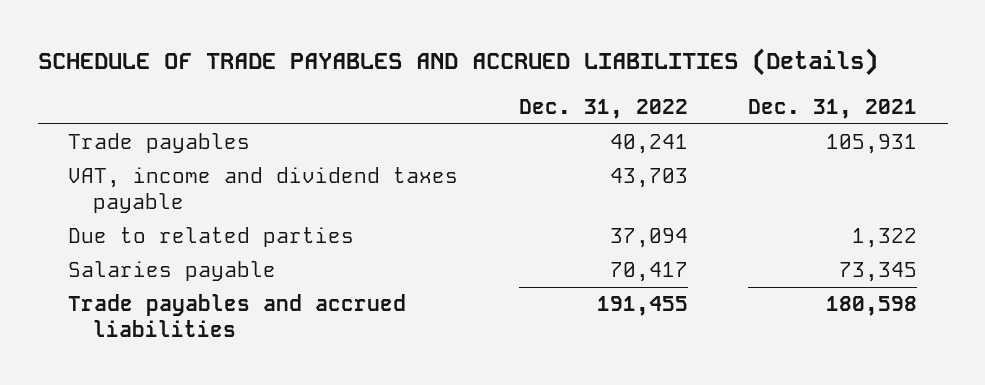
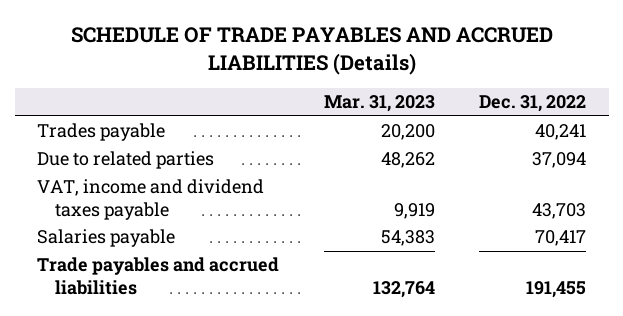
[748,98,918,119] Dec. 31, 2021 -> none
none -> [323,94,435,112] Mar. 31, 2023
[67,133,250,154] Trade payables -> [36,123,165,142] Trades payable
[67,167,458,214] VAT, income and dividend taxes payable -> [36,179,264,220] VAT, income and dividend taxes payable

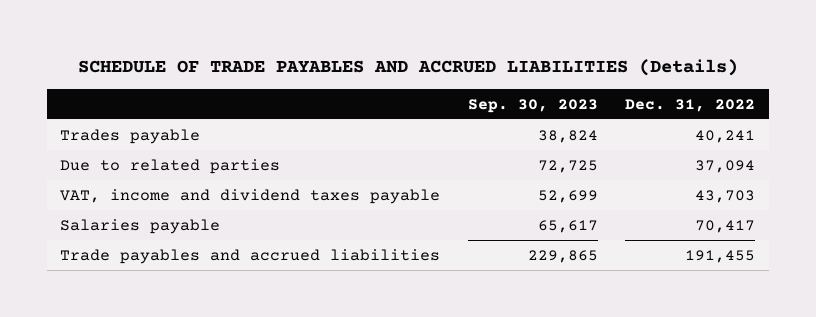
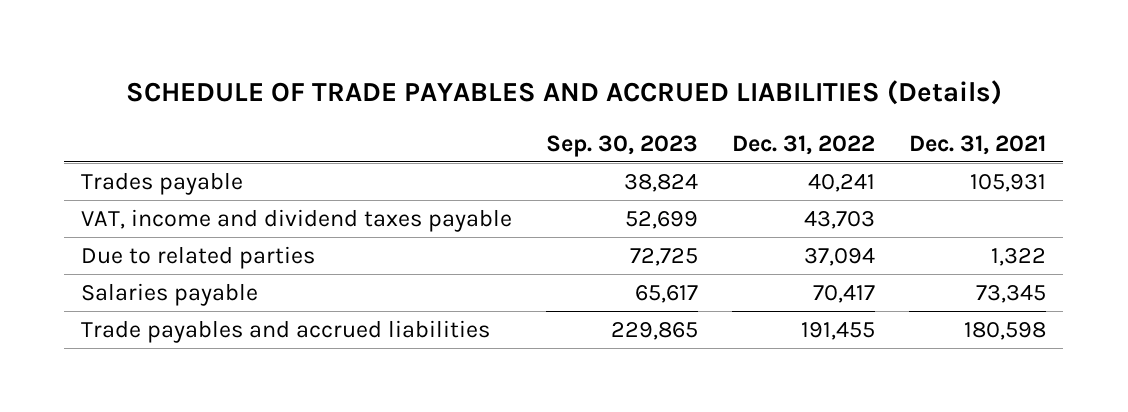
none -> [909,134,1047,155] Dec. 31, 2021
[60,158,281,174] Due to related parties -> [81,246,316,270] Due to related parties

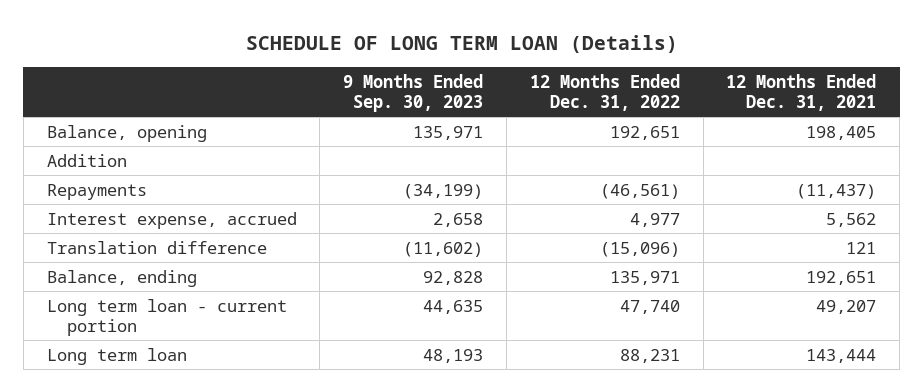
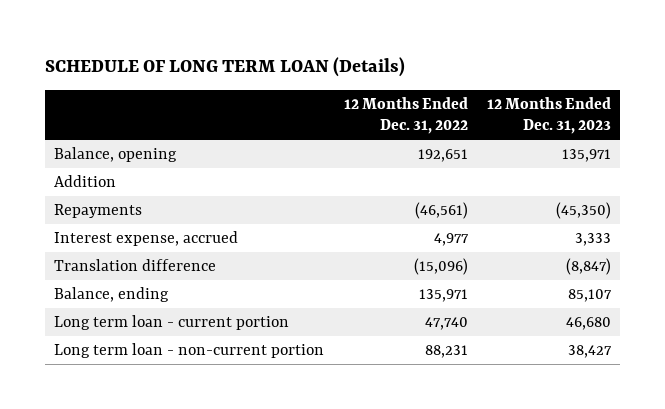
[343,73,484,113] 9 Months Ended Sep. 30, 2023 -> none
[726,73,877,112] 12 Months Ended Dec. 31, 2021 -> none
none -> [486,97,611,135] 12 Months Ended Dec. 31, 2023
[46,347,187,365] Long term loan -> [54,343,325,359] Long term loan - non-current portion

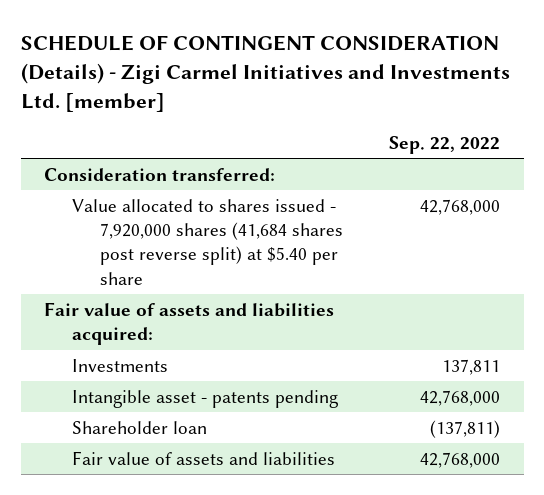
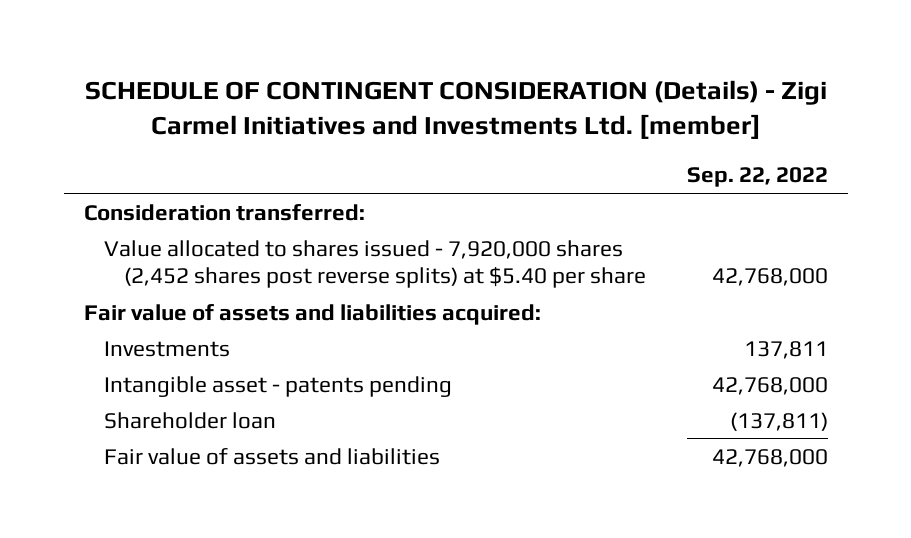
[71,198,343,285] Value allocated to shares issued - 7,920,000 shares (41,684 shares post reverse split) at $5.40 per share -> [104,239,647,288] Value allocated to shares issued - 7,920,000 shares (2,452 shares post reverse splits) at $5.40 per share

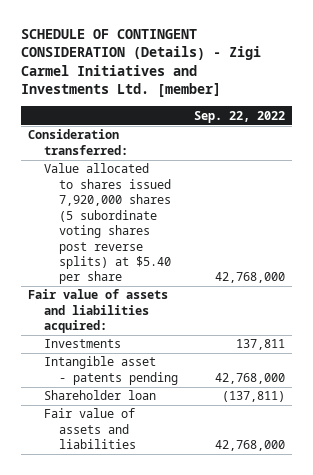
[104,239,647,288] Value allocated to shares issued - 7,920,000 shares (2,452 shares post reverse splits) at $5.40 per share -> [43,163,172,285] Value allocated to shares issued 7,920,000 shares (5 subordinate voting shares post reverse splits) at $5.40 per share

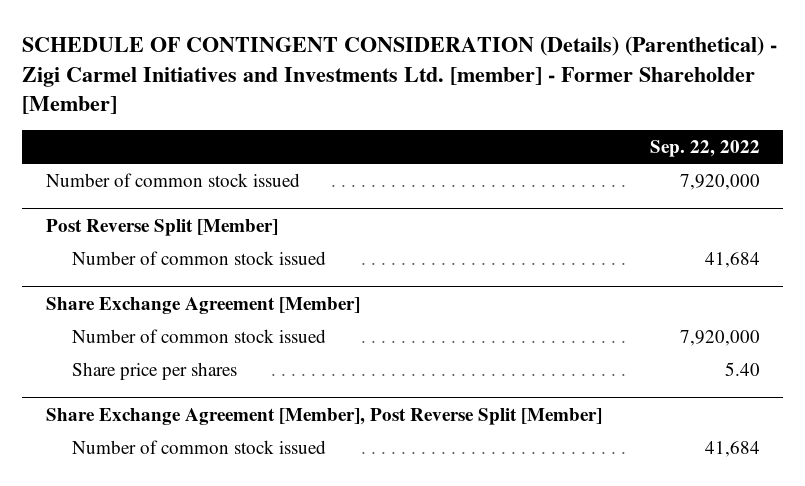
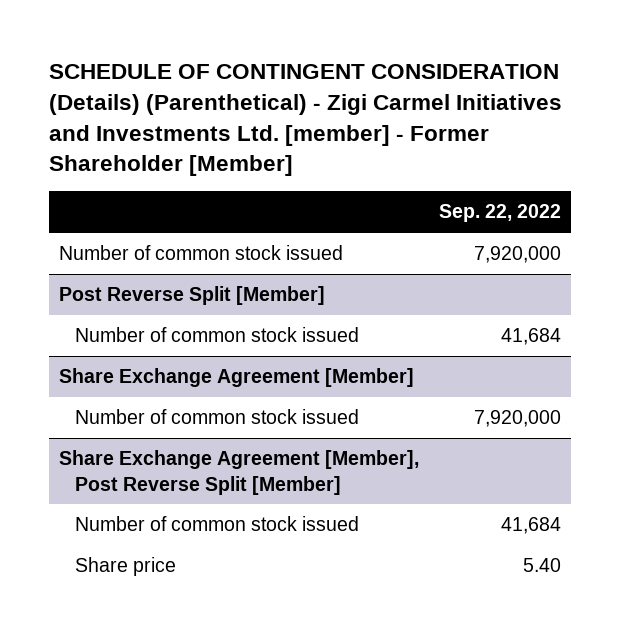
[71,361,237,380] Share price per shares -> none
none -> [75,557,177,577] Share price

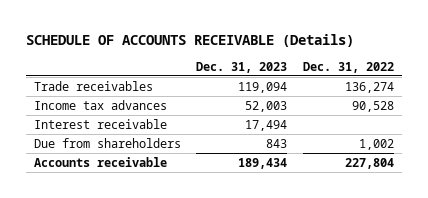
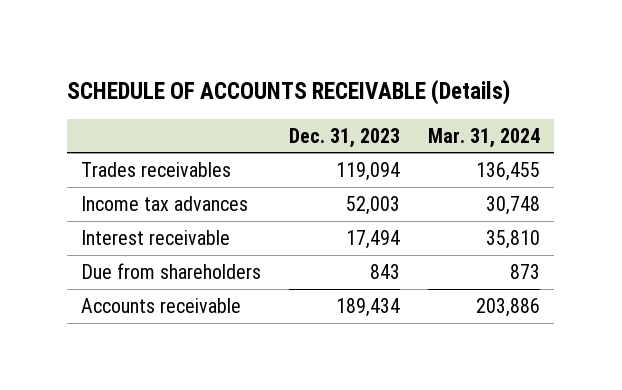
[303,61,395,73] Dec. 31, 2022 -> none
none -> [428,127,541,148] Mar. 31, 2024
[33,80,153,91] Trade receivables -> [81,161,232,177] Trades receivables

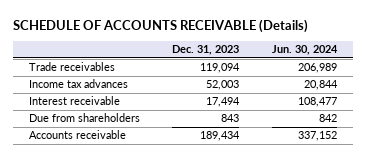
[428,127,541,148] Mar. 31, 2024 -> none
none -> [271,45,338,56] Jun. 30, 2024
[81,161,232,177] Trades receivables -> [28,62,115,72] Trade receivables

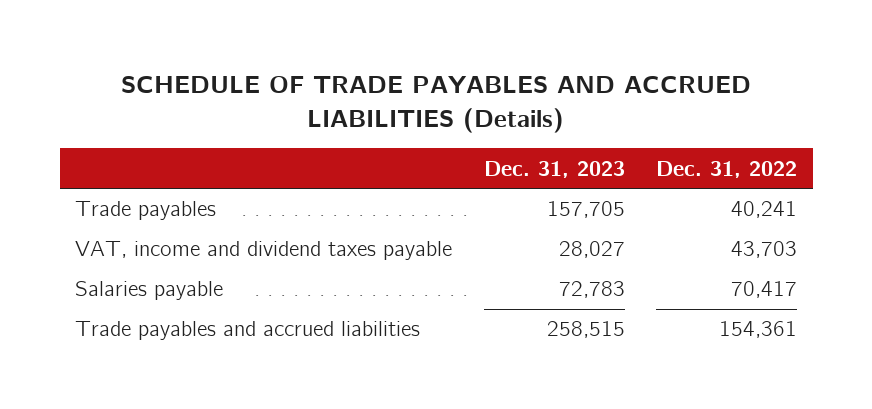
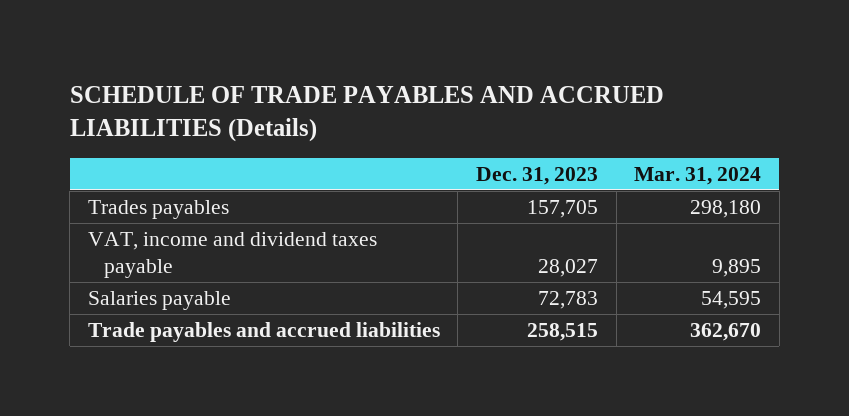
[655,160,797,178] Dec. 31, 2022 -> none
none -> [634,166,762,185] Mar. 31, 2024
[75,201,217,221] Trade payables -> [87,200,229,220] Trades payables

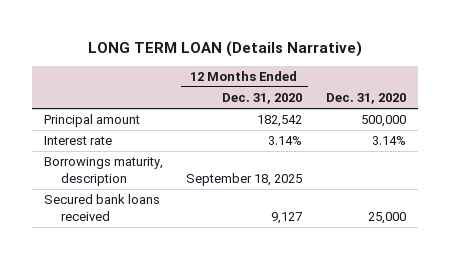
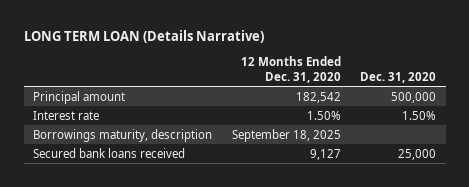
[268,136,303,146] 3.14% -> [306,110,341,120] 1.50%
[372,136,407,146] 3.14% -> [401,110,436,120] 1.50%

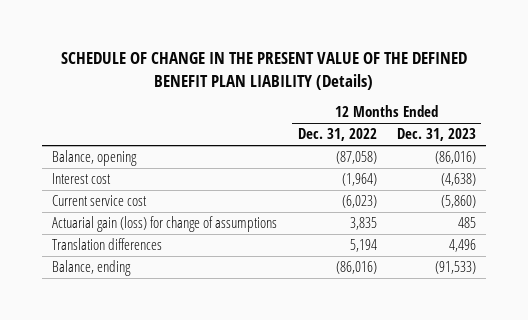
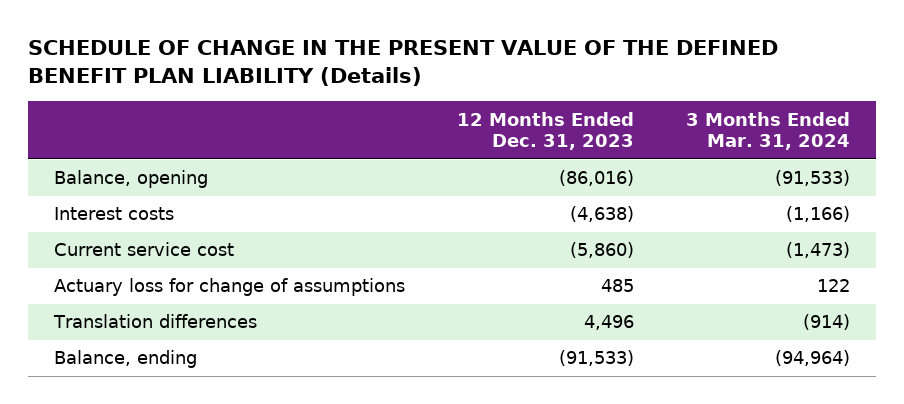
[297,128,377,142] Dec. 31, 2022 -> none
none -> [686,111,851,151] 3 Months Ended Mar. 31, 2024
[52,173,112,185] Interest cost -> [53,207,174,221] Interest costs
[52,216,278,233] Actuarial gain (loss) for change of assumptions -> [53,278,405,297] Actuary loss for change of assumptions

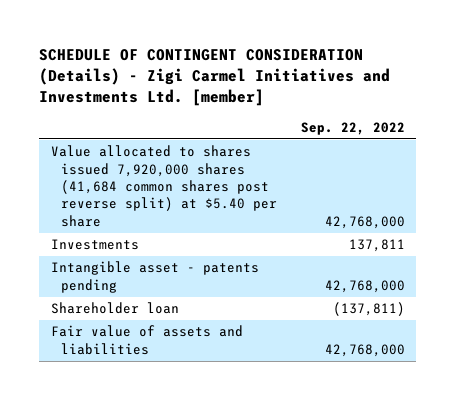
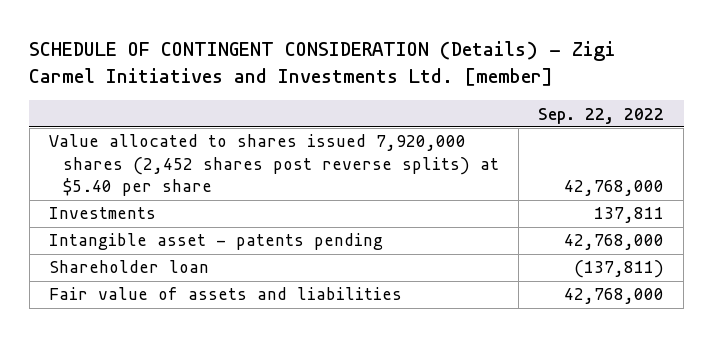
[50,145,278,227] Value allocated to shares issued 7,920,000 shares (41,684 common shares post reverse split) at $5.40 per share -> [49,134,499,197] Value allocated to shares issued 7,920,000 shares (2,452 shares post reverse splits) at $5.40 per share

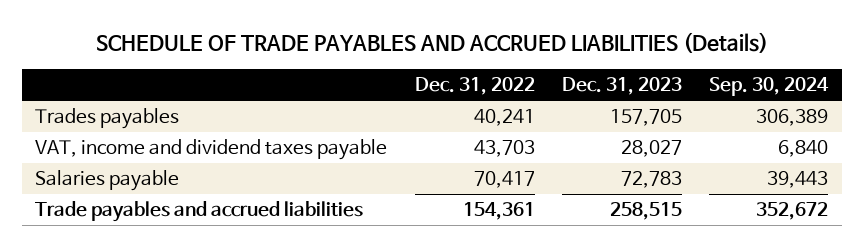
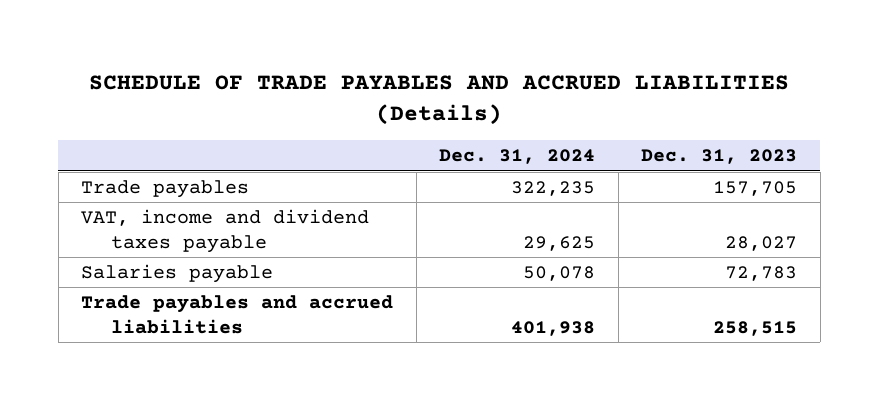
[414,76,535,95] Dec. 31, 2022 -> none
[709,76,830,96] Sep. 30, 2024 -> none
none -> [439,149,596,165] Dec. 31, 2024
[35,108,180,130] Trades payables -> [81,179,250,198] Trade payables

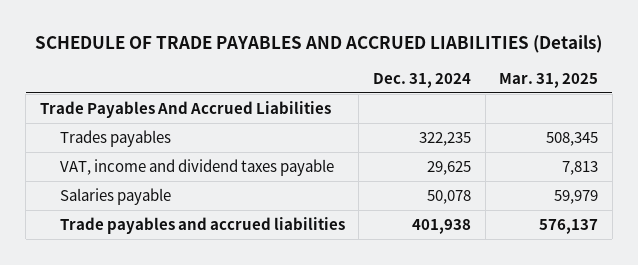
[641,149,798,165] Dec. 31, 2023 -> none
none -> [499,72,599,88] Mar. 31, 2025
none -> [39,101,331,119] Trade Payables And Accrued Liabilities
[81,179,250,198] Trade payables -> [59,130,171,148] Trades payables

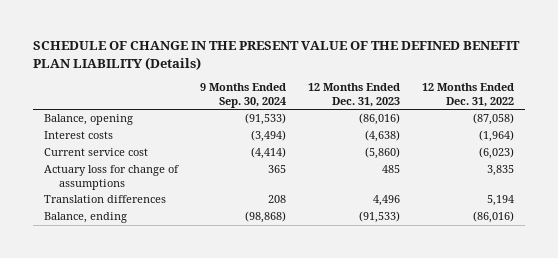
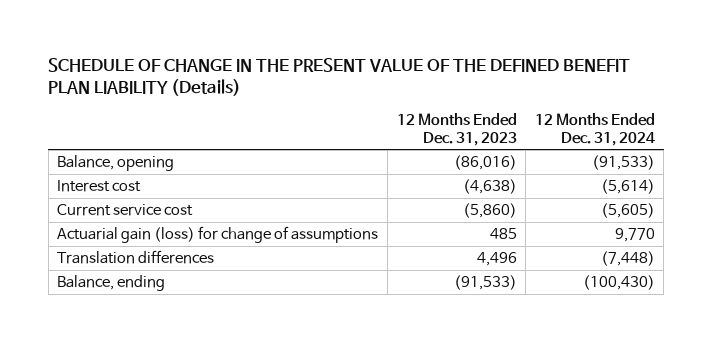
[199,83,286,108] 9 Months Ended Sep. 30, 2024 -> none
[421,83,514,107] 12 Months Ended Dec. 31, 2022 -> none
none -> [534,112,655,146] 12 Months Ended Dec. 31, 2024
[43,131,113,140] Interest costs -> [57,180,142,193] Interest cost
[43,165,179,191] Actuary loss for change of assumptions -> [57,226,379,244] Actuarial gain (loss) for change of assumptions

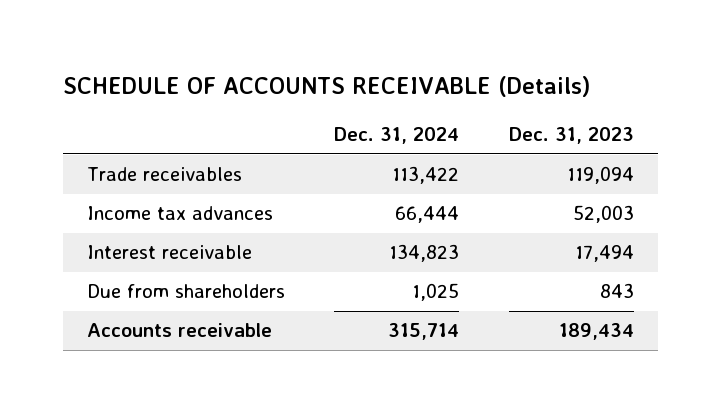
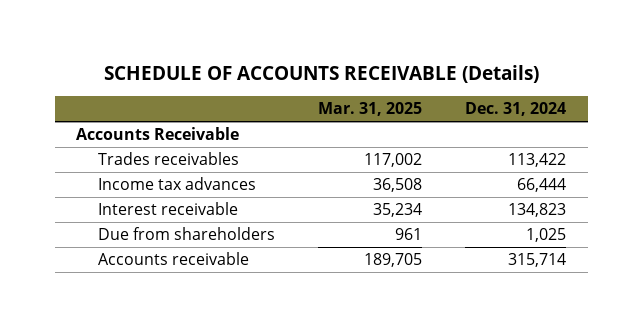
[508,127,634,145] Dec. 31, 2023 -> none
none -> [318,102,423,117] Mar. 31, 2025
none -> [76,127,240,141] Accounts Receivable
[87,167,243,182] Trade receivables -> [98,152,240,166] Trades receivables

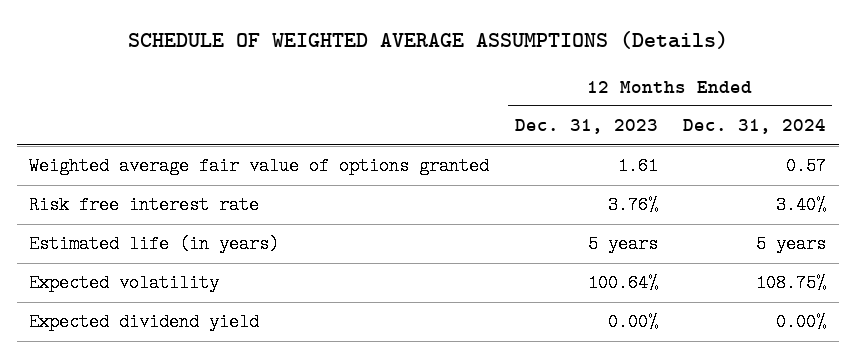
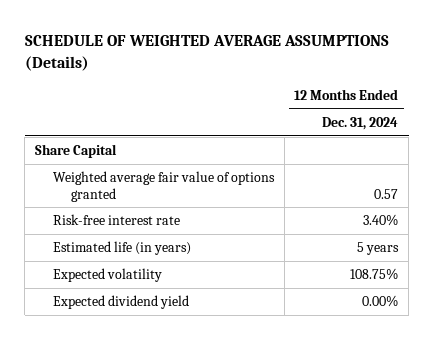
[514,119,658,135] Dec. 31, 2023 -> none
none -> [34,144,117,159] Share Capital
[29,196,260,215] Risk free interest rate -> [52,214,180,226] Risk-free interest rate

